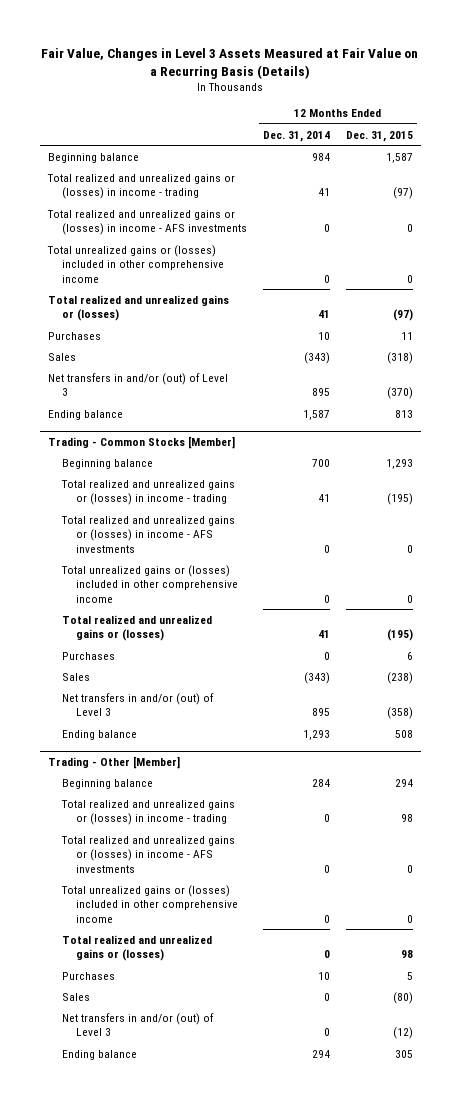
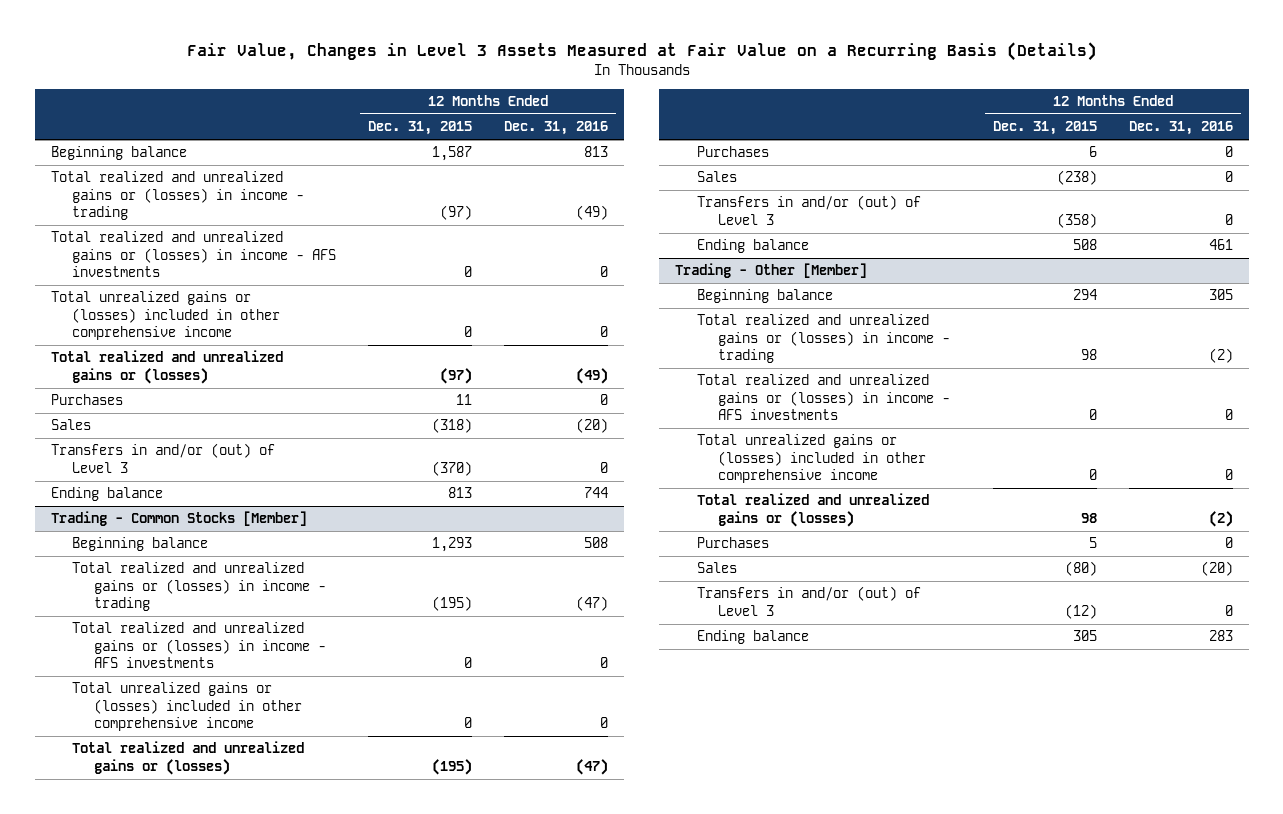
[262,130,330,142] Dec. 31, 2014 -> none
none -> [504,121,609,136] Dec. 31, 2016
[47,372,228,397] Net transfers in and/or (out) of Level 3 -> [50,443,275,473] Transfers in and/or (out) of Level 3
[61,692,214,717] Net transfers in and/or (out) of Level 3 -> [696,195,921,225] Transfers in and/or (out) of Level 3
[61,1012,214,1037] Net transfers in and/or (out) of Level 3 -> [696,586,921,616] Transfers in and/or (out) of Level 3

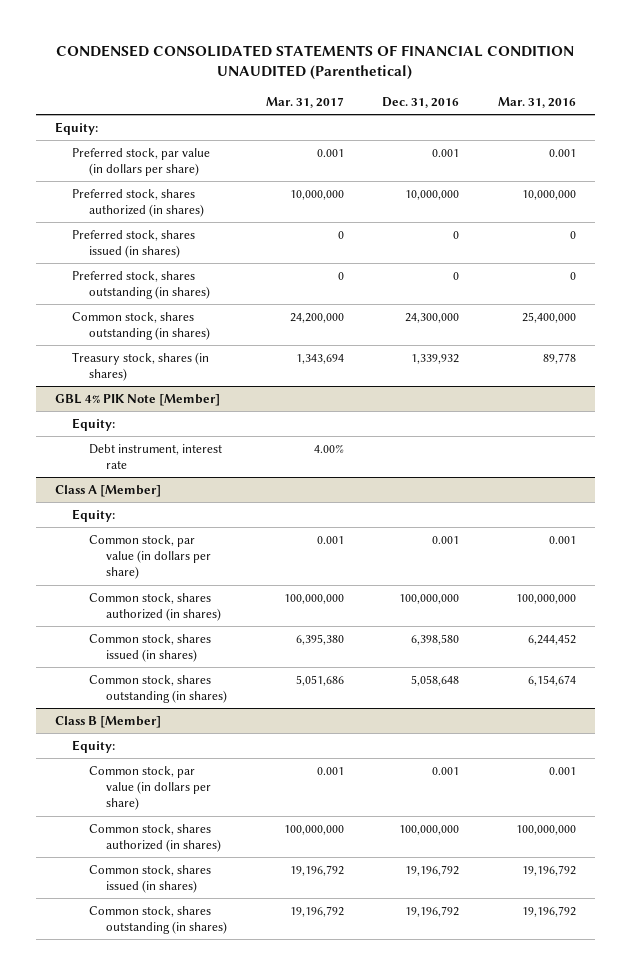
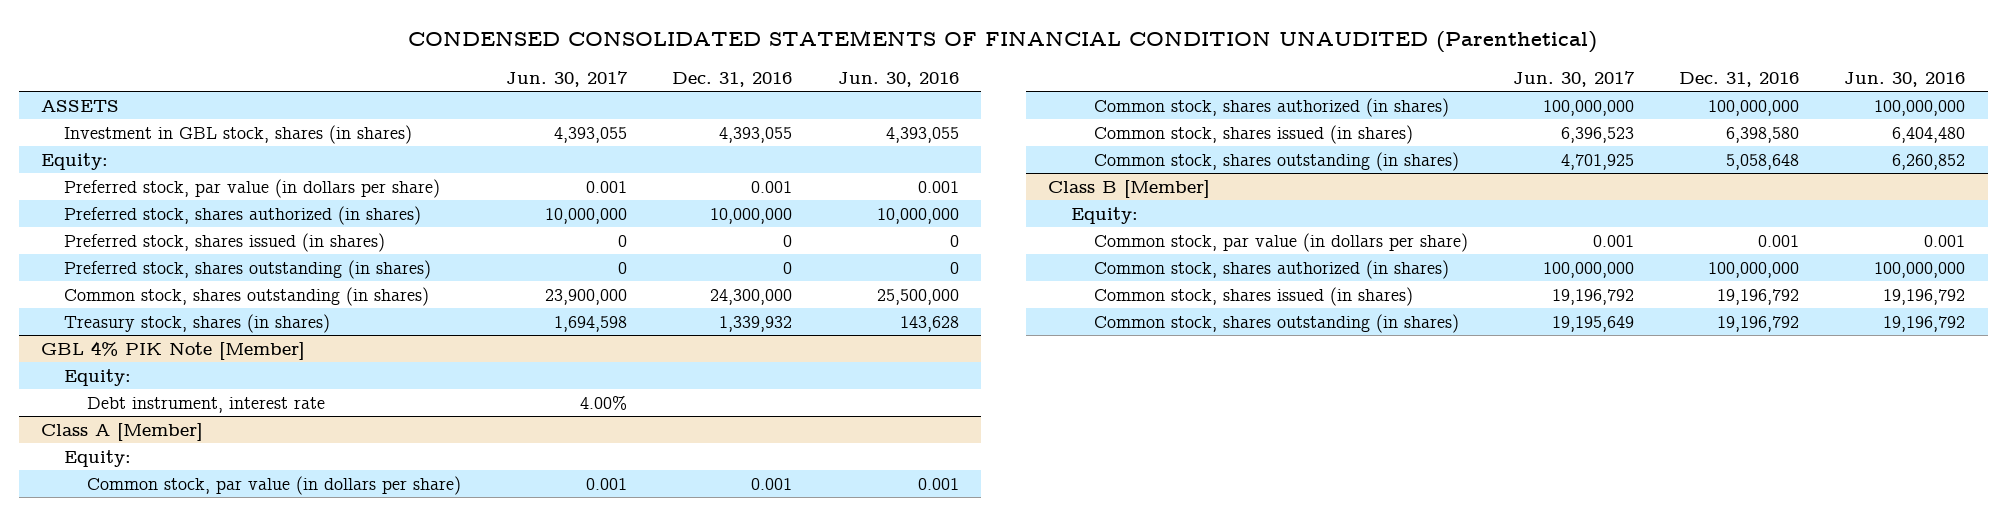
[265,96,344,108] Mar. 31, 2017 -> none
[497,96,576,108] Mar. 31, 2016 -> none
none -> [506,70,629,87] Jun. 30, 2017
none -> [837,71,959,87] Jun. 30, 2016
none -> [41,99,120,112] ASSETS
none -> [64,124,413,144] Investment in GBL stock, shares (in shares)

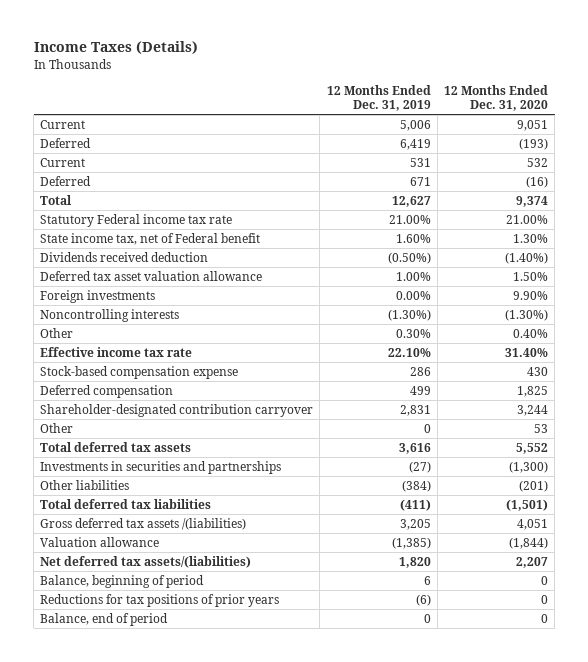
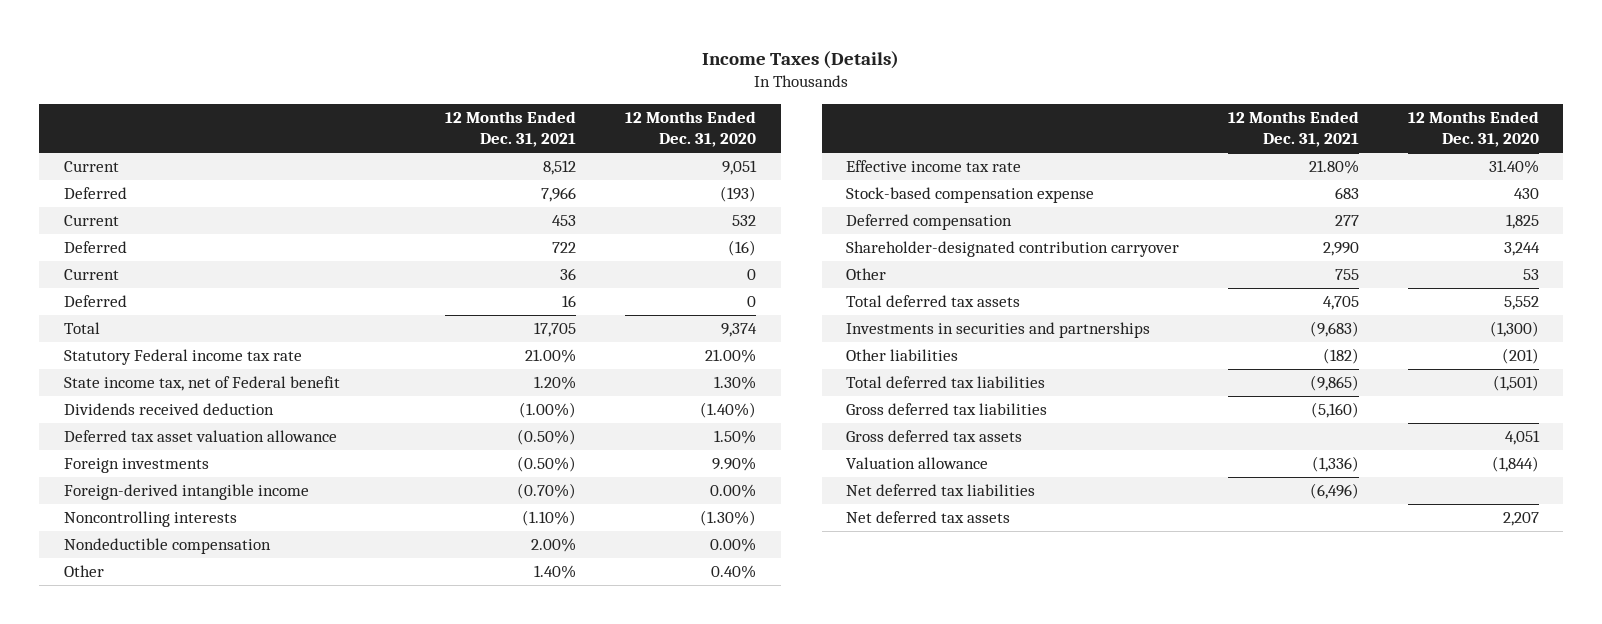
[326,84,431,112] 12 Months Ended Dec. 31, 2019 -> none
none -> [445,110,577,148] 12 Months Ended Dec. 31, 2021
none -> [63,269,119,281] Current
none -> [63,295,127,308] Deferred
none -> [63,484,309,501] Foreign-derived intangible income
none -> [63,538,271,555] Nondeductible compensation
none -> [846,403,1048,416] Gross deferred tax liabilities
[40,517,247,530] Gross deferred tax assets /(liabilities) -> [846,430,1023,443] Gross deferred tax assets
[40,574,205,588] Balance, beginning of period -> none
[40,593,280,607] Reductions for tax positions of prior years -> none
[40,612,169,626] Balance, end of period -> none
none -> [846,484,1036,497] Net deferred tax liabilities
[40,555,252,568] Net deferred tax assets/(liabilities) -> [846,511,1011,524] Net deferred tax assets

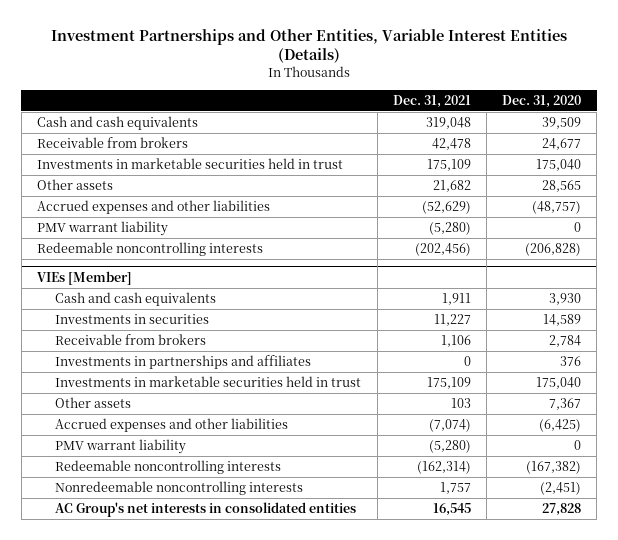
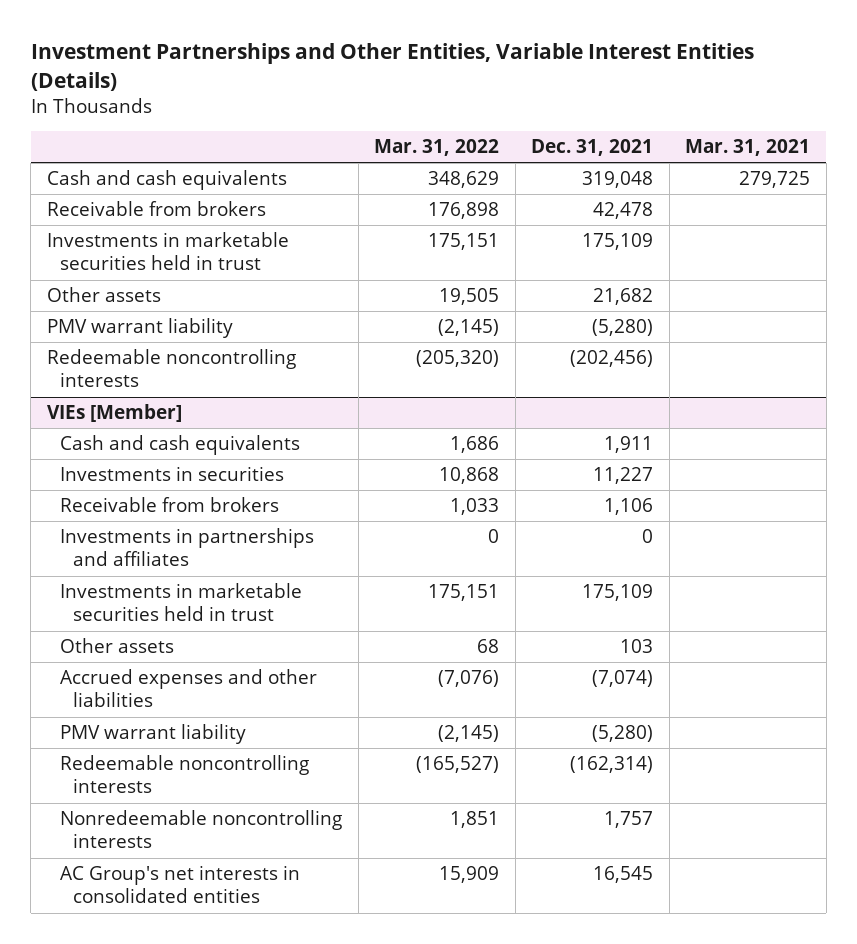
[501,94,581,108] Dec. 31, 2020 -> none
none -> [374,139,500,157] Mar. 31, 2022
none -> [685,139,811,157] Mar. 31, 2021
[36,200,270,215] Accrued expenses and other liabilities -> none

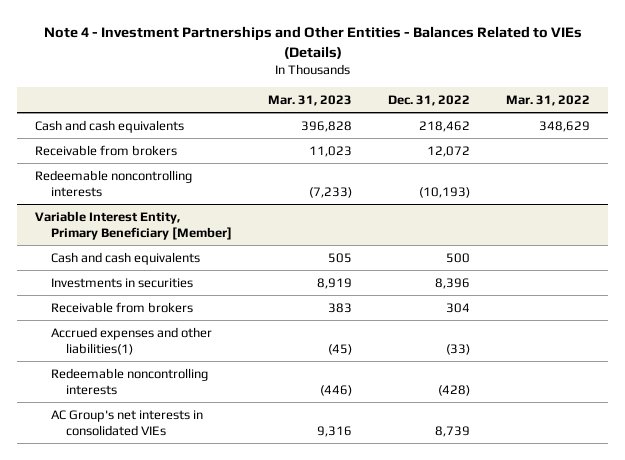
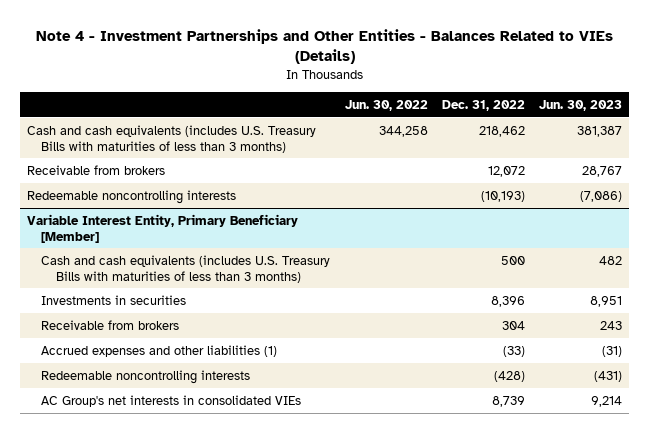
[267,94,352,106] Mar. 31, 2023 -> none
[506,94,591,106] Mar. 31, 2022 -> none
none -> [344,99,428,111] Jun. 30, 2022
none -> [539,99,623,111] Jun. 30, 2023
[35,119,185,133] Cash and cash equivalents -> [27,124,317,153] Cash and cash equivalents (includes U.S. Treasury Bills with maturities of less than 3 months)
[50,251,200,265] Cash and cash equivalents -> [41,254,331,283] Cash and cash equivalents (includes U.S. Treasury Bills with maturities of less than 3 months)
[50,326,212,355] Accrued expenses and other liabilities(1) -> [41,344,278,357] Accrued expenses and other liabilities (1)

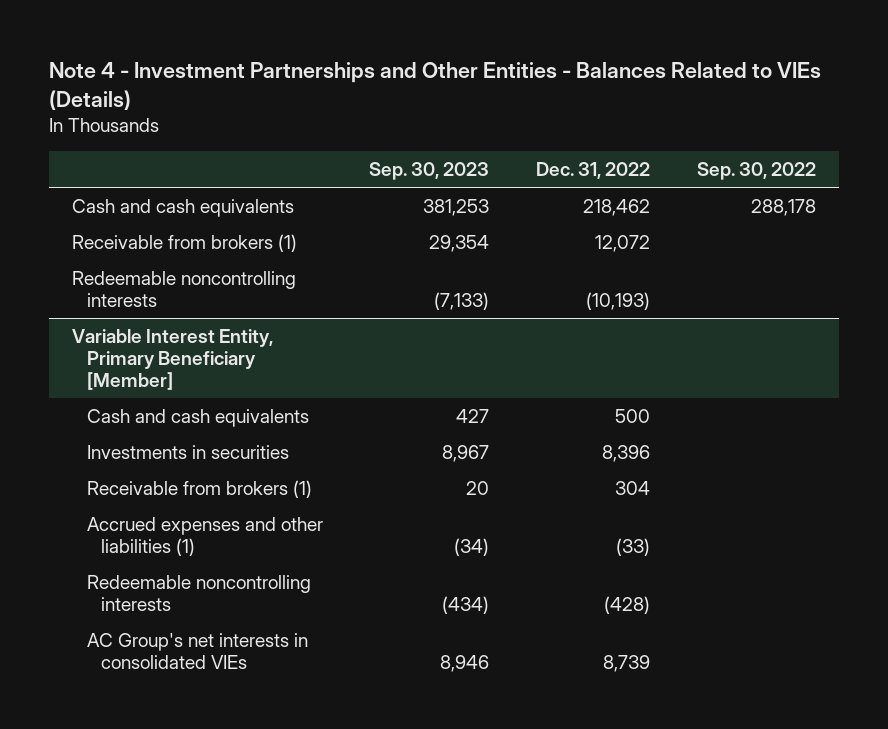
[344,99,428,111] Jun. 30, 2022 -> none
[539,99,623,111] Jun. 30, 2023 -> none
none -> [369,162,490,181] Sep. 30, 2023
none -> [696,162,816,181] Sep. 30, 2022
[27,124,317,153] Cash and cash equivalents (includes U.S. Treasury Bills with maturities of less than 3 months) -> [72,198,295,217] Cash and cash equivalents
[27,164,166,175] Receivable from brokers -> [72,233,298,252] Receivable from brokers (1)
[41,254,331,283] Cash and cash equivalents (includes U.S. Treasury Bills with maturities of less than 3 months) -> [86,408,309,427] Cash and cash equivalents
[41,319,180,330] Receivable from brokers -> [86,479,312,498] Receivable from brokers (1)

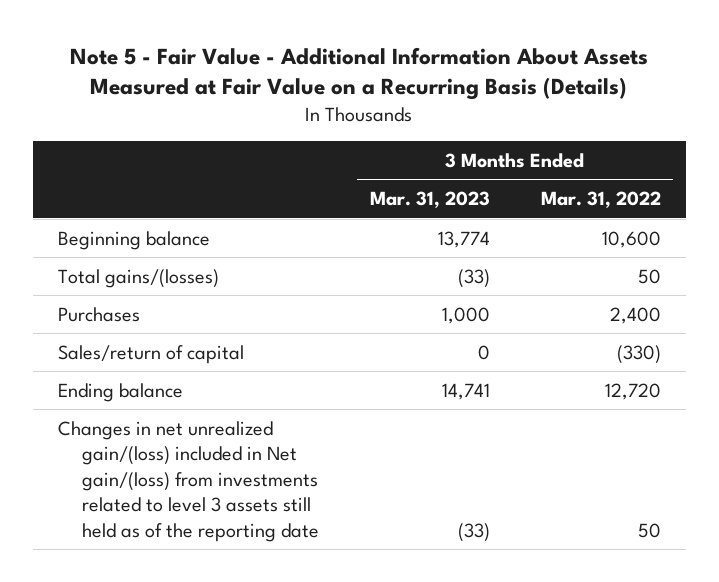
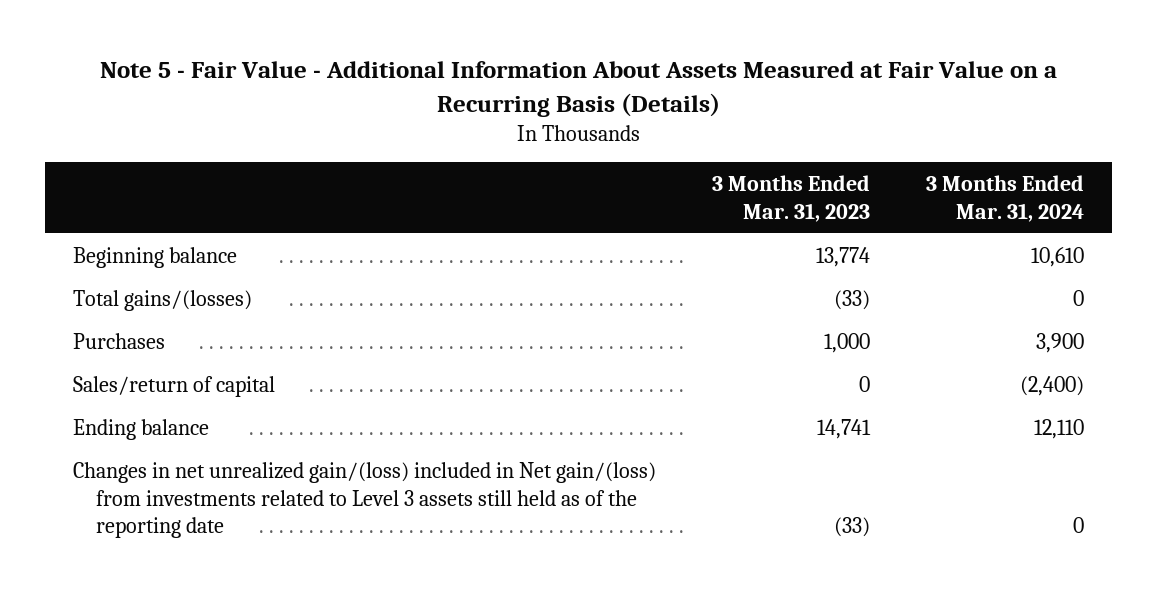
[540,191,661,209] Mar. 31, 2022 -> none
none -> [926,174,1085,222] 3 Months Ended Mar. 31, 2024
[58,420,320,542] Changes in net unrealized gain/(loss) included in Net gain/(loss) from investments related to level 3 assets still held as of the reporting date -> [73,461,657,539] Changes in net unrealized gain/(loss) included in Net gain/(loss) from investments related to Level 3 assets still held as of the reporting date

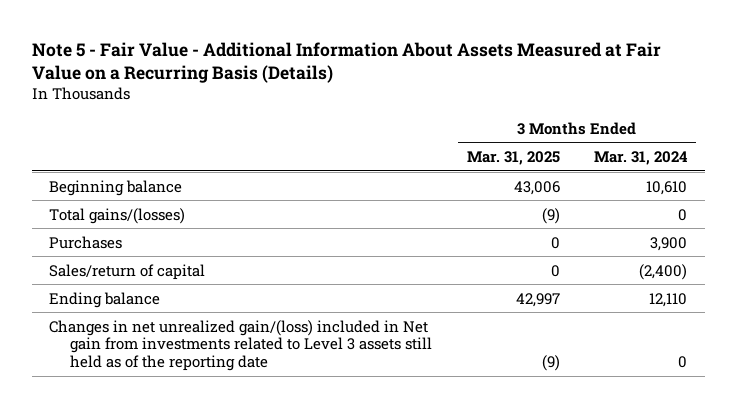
[712,174,871,222] 3 Months Ended Mar. 31, 2023 -> none
none -> [466,151,560,166] Mar. 31, 2025
[73,461,657,539] Changes in net unrealized gain/(loss) included in Net gain/(loss) from investments related to Level 3 assets still held as of the reporting date -> [49,319,433,372] Changes in net unrealized gain/(loss) included in Net gain from investments related to Level 3 assets still held as of the reporting date

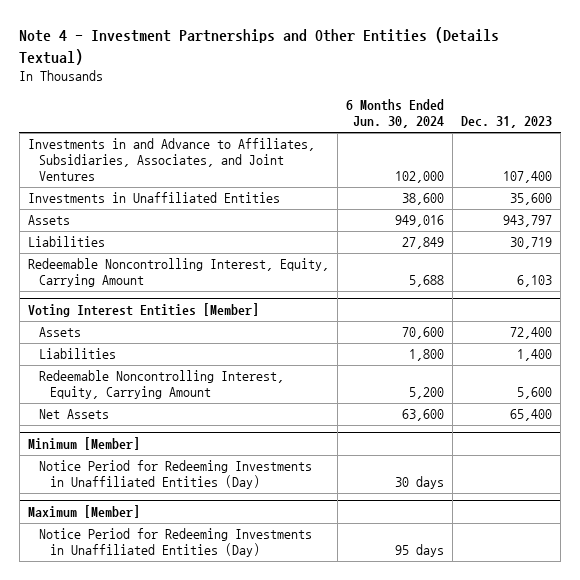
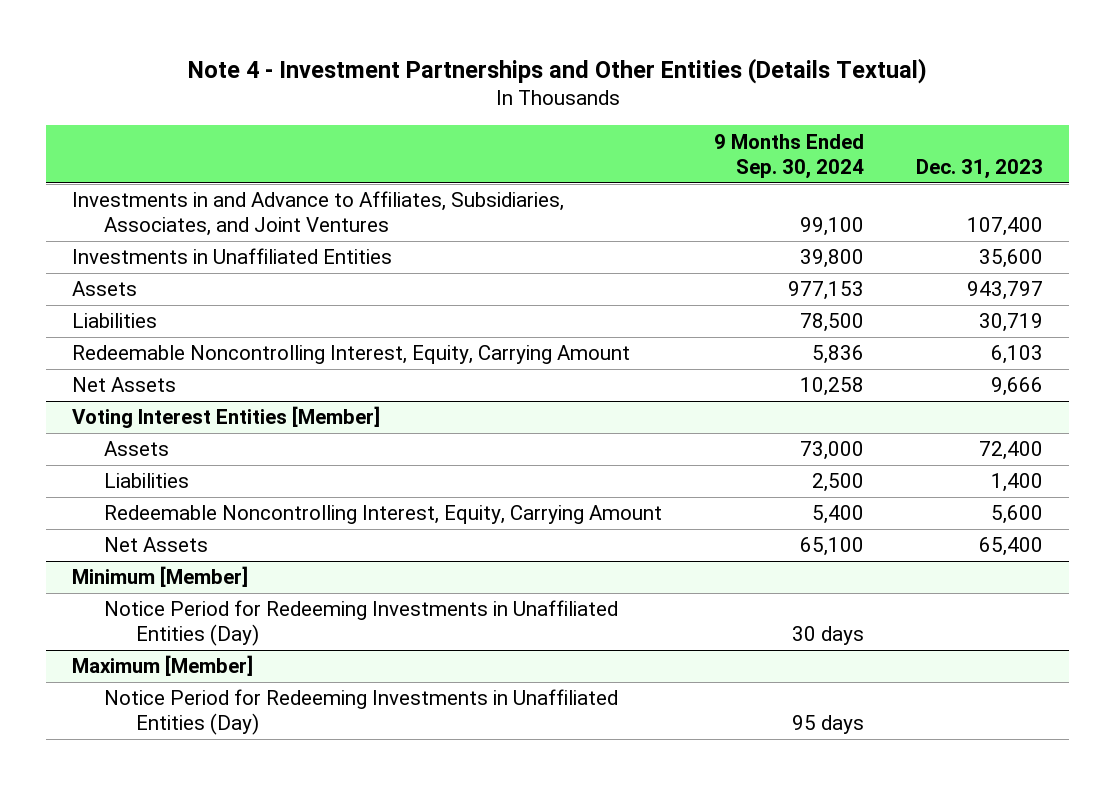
[346,99,445,129] 6 Months Ended Jun. 30, 2024 -> none
none -> [714,133,865,179] 9 Months Ended Sep. 30, 2024
none -> [72,377,177,393] Net Assets

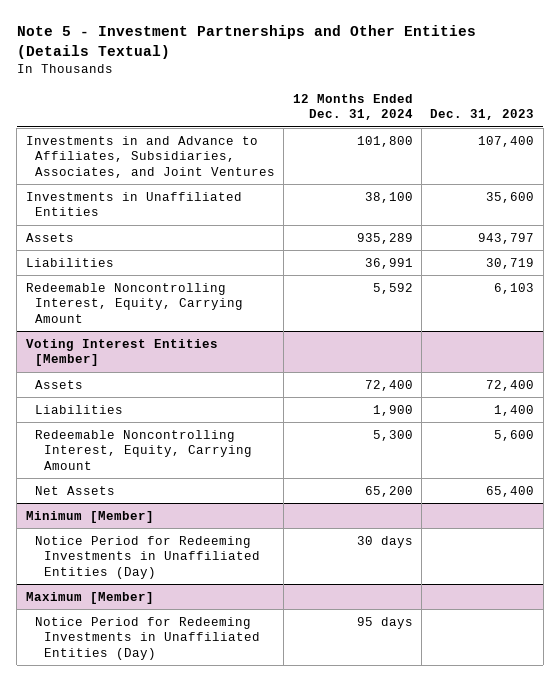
[187,57,927,84] Note 4 - Investment Partnerships and Other Entities (Details Textual) -> [16,25,476,60] Note 5 - Investment Partnerships and Other Entities (Details Textual)
[714,133,865,179] 9 Months Ended Sep. 30, 2024 -> none
none -> [292,94,413,121] 12 Months Ended Dec. 31, 2024
[72,377,177,393] Net Assets -> none

